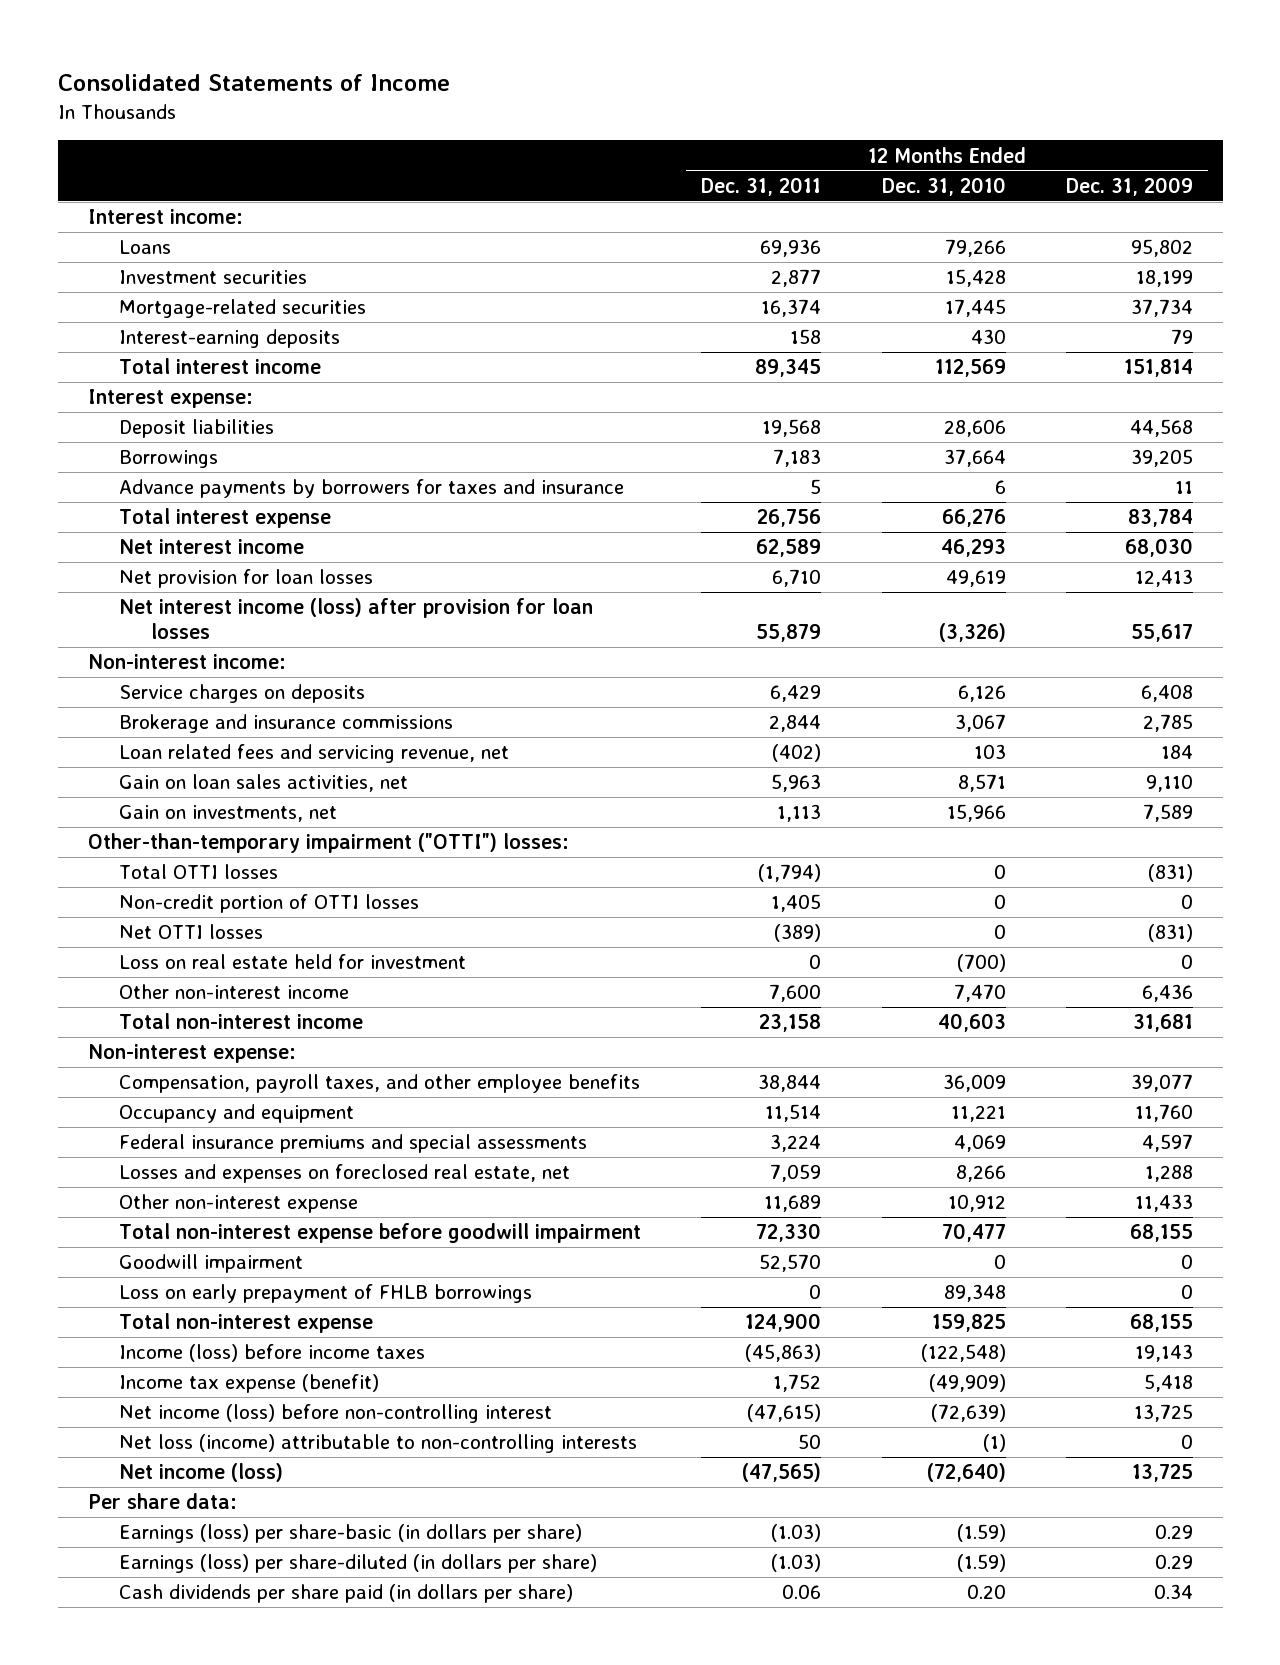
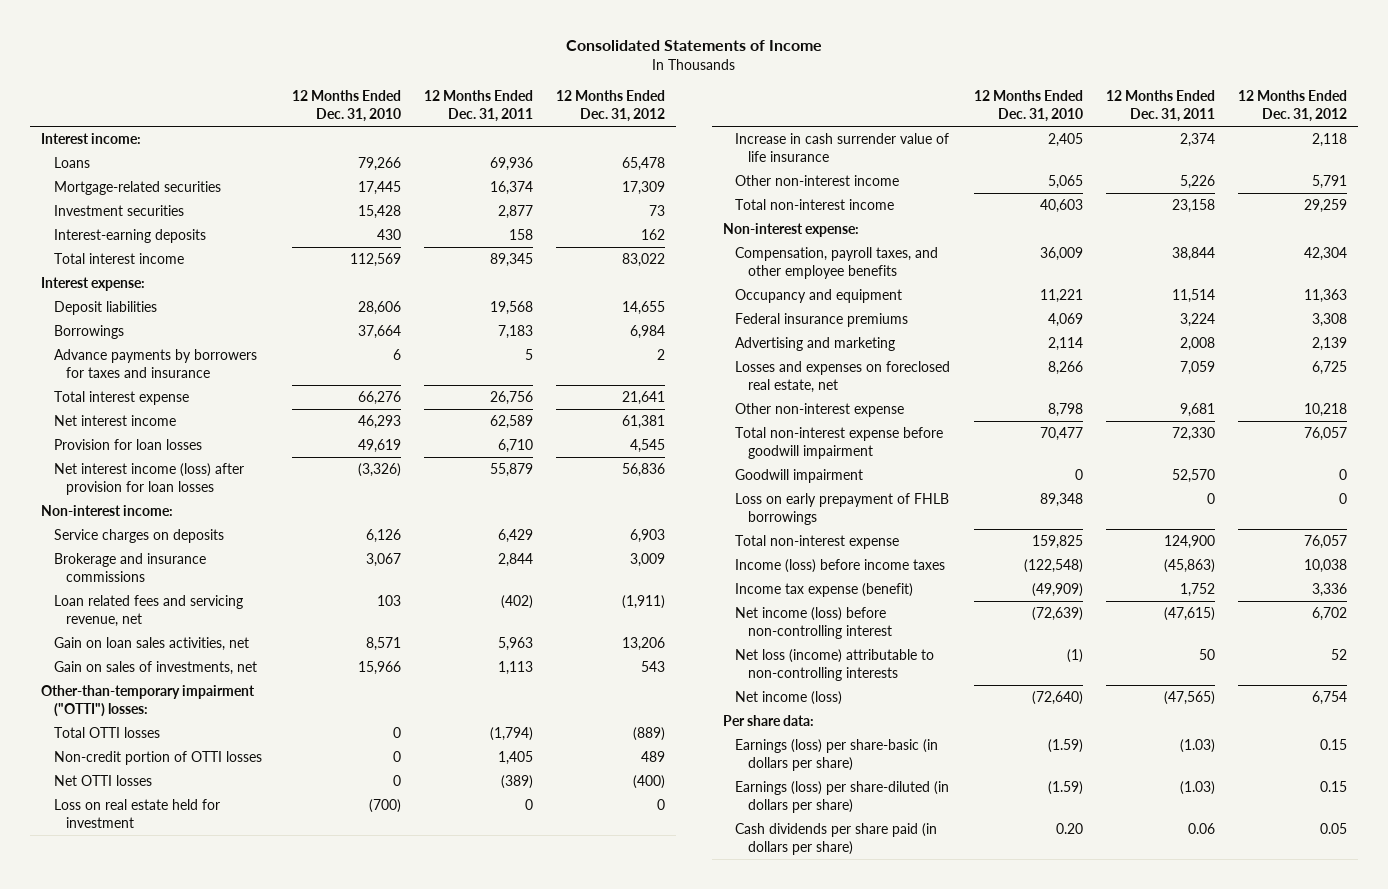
[1065,176,1193,196] Dec. 31, 2009 -> none
none -> [555,90,665,123] 12 Months Ended Dec. 31, 2012
[119,270,308,285] Investment securities -> [53,205,184,217] Investment securities
[119,569,374,589] Net provision for loan losses -> [53,439,202,451] Provision for loan losses
[119,805,338,823] Gain on investments, net -> [53,661,257,676] Gain on sales of investments, net
none -> [735,133,950,163] Increase in cash surrender value of life insurance
[769,984,822,1003] 7,600 -> [1179,175,1215,190] 5,226
[953,984,1006,1003] 7,470 -> [1047,175,1083,190] 5,065
[119,1134,588,1154] Federal insurance premiums and special assessments -> [735,313,909,328] Federal insurance premiums
none -> [735,337,896,352] Advertising and marketing
[764,1195,822,1213] 11,689 -> [1179,403,1215,418] 9,681
[947,1194,1006,1213] 10,912 -> [1047,403,1083,418] 8,798

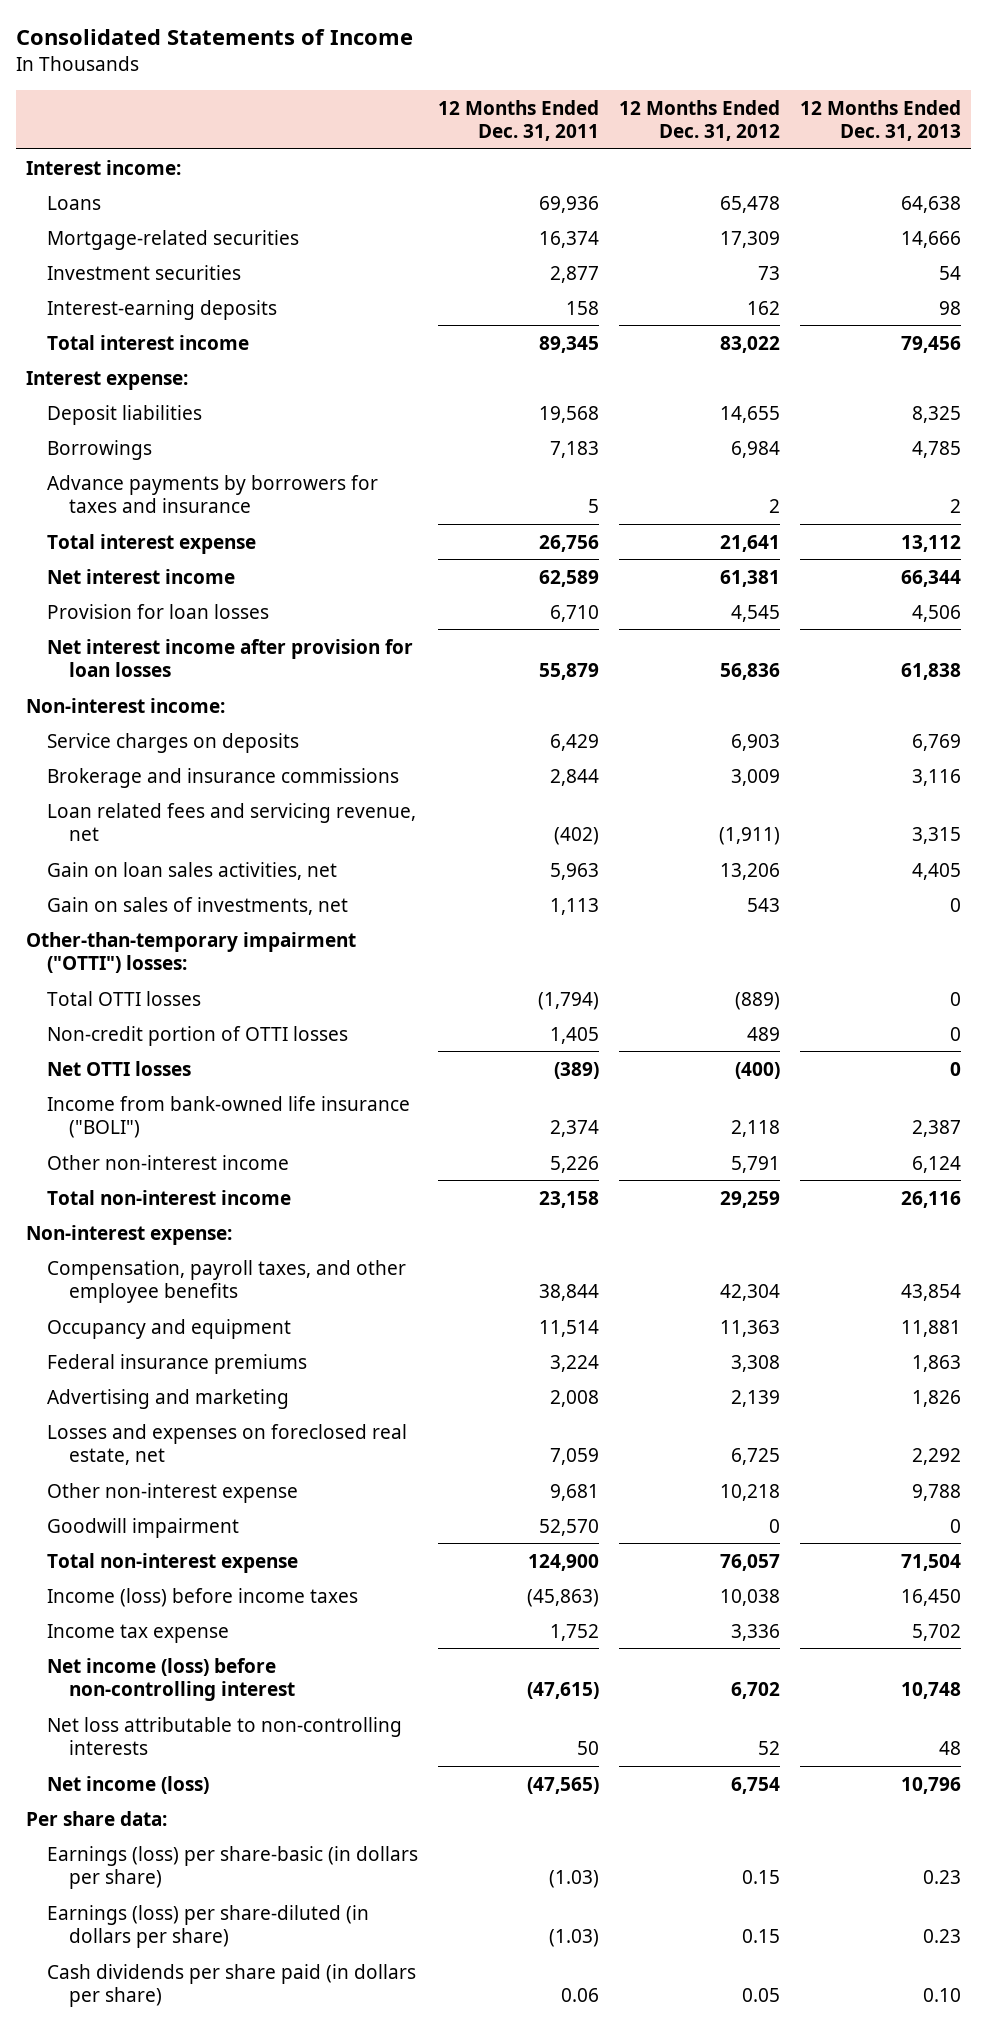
[291,90,401,123] 12 Months Ended Dec. 31, 2010 -> none
none -> [799,99,961,141] 12 Months Ended Dec. 31, 2013
[53,463,244,496] Net interest income (loss) after provision for loan losses -> [47,638,414,677] Net interest income after provision for loan losses
[53,799,220,829] Loss on real estate held for investment -> none
[735,133,950,163] Increase in cash surrender value of life insurance -> [47,1095,411,1138] Income from bank-owned life insurance ("BOLI")
[735,427,944,460] Total non-interest expense before goodwill impairment -> none
[735,493,950,526] Loss on early prepayment of FHLB borrowings -> none
[735,583,914,598] Income tax expense (benefit) -> [47,1623,230,1643] Income tax expense
[735,649,935,682] Net loss (income) attributable to non-controlling interests -> [47,1716,403,1755] Net loss attributable to non-controlling interests

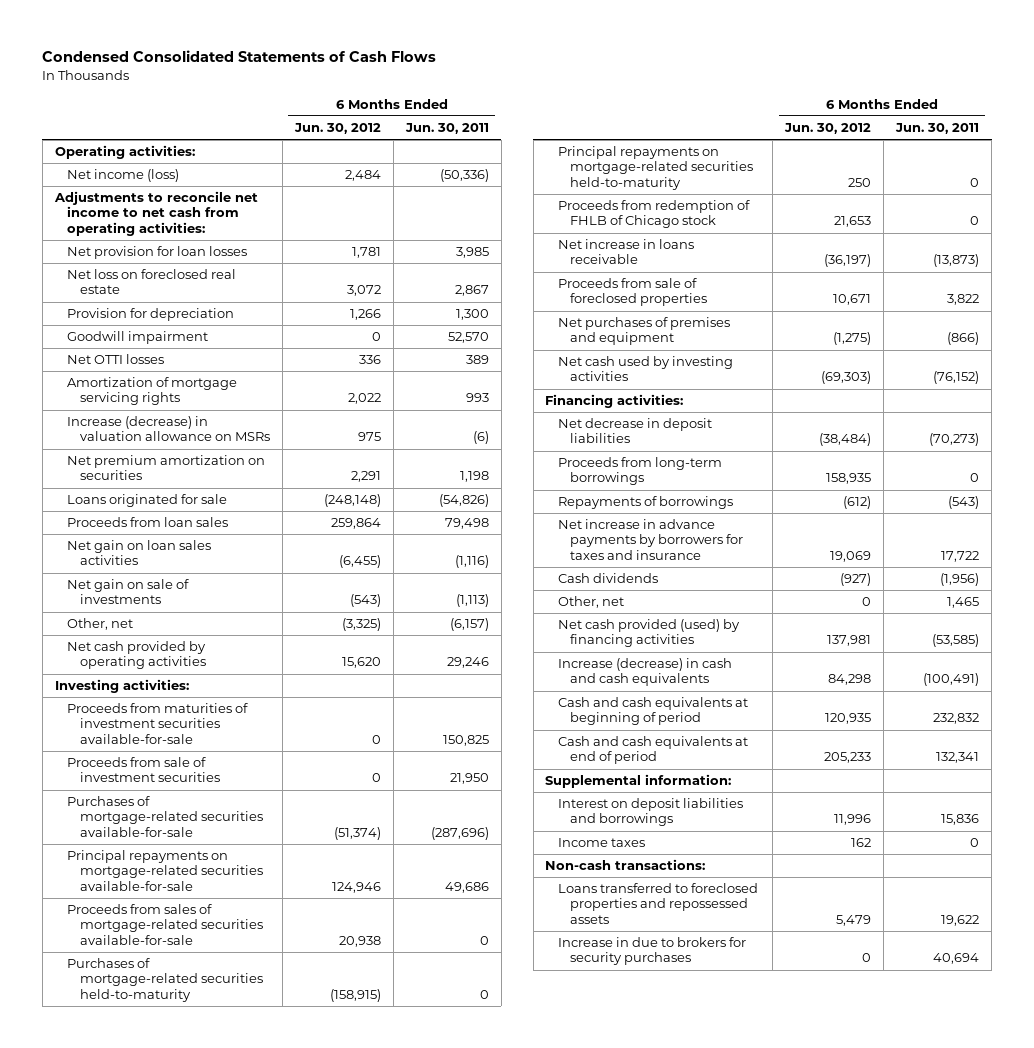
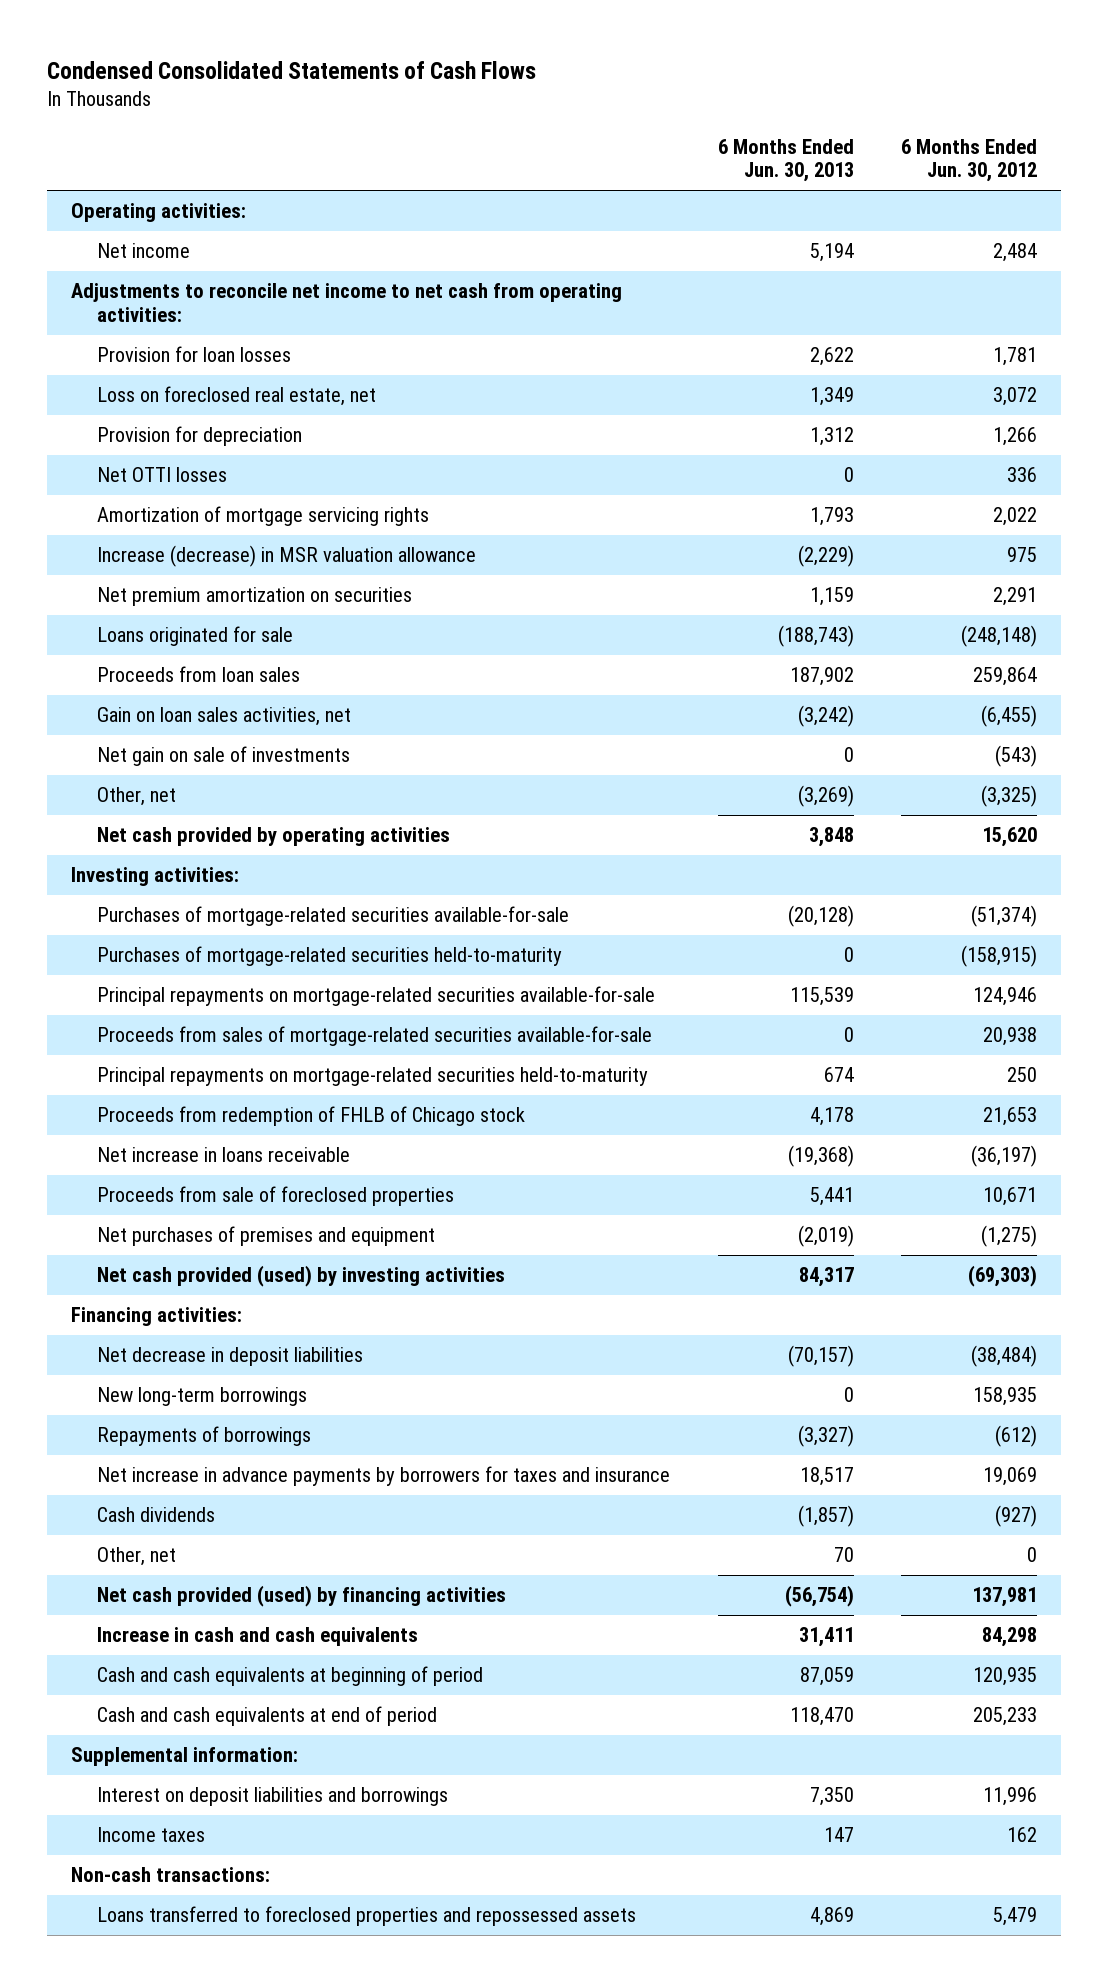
[404,122,489,134] Jun. 30, 2011 -> none
none -> [717,138,854,183] 6 Months Ended Jun. 30, 2013
[67,169,180,183] Net income (loss) -> [97,243,191,259] Net income
[67,246,248,260] Net provision for loan losses -> [97,346,292,363] Provision for loan losses
[67,269,237,295] Net loss on foreclosed real estate -> [97,386,377,407] Loss on foreclosed real estate, net
[67,331,209,345] Goodwill impairment -> none
[67,416,270,442] Increase (decrease) in valuation allowance on MSRs -> [97,545,477,568] Increase (decrease) in MSR valuation allowance
[67,540,212,566] Net gain on loan sales activities -> [97,707,352,727] Gain on loan sales activities, net
[67,703,249,744] Proceeds from maturities of investment securities available-for-sale -> none
[67,757,220,783] Proceeds from sale of investment securities -> none
[67,958,263,1002] Purchases of mortgage-related securities held-to-maturity -> [97,946,563,967] Purchases of mortgage-related securities held-to-maturity
[557,356,733,382] Net cash used by investing activities -> [97,1265,506,1288] Net cash provided (used) by investing activities
[557,457,722,486] Proceeds from long-term borrowings -> [97,1387,308,1407] New long-term borrowings
[557,658,732,687] Increase (decrease) in cash and cash equivalents -> [97,1627,419,1647] Increase in cash and cash equivalents
[557,937,746,966] Increase in due to brokers for security purchases -> none

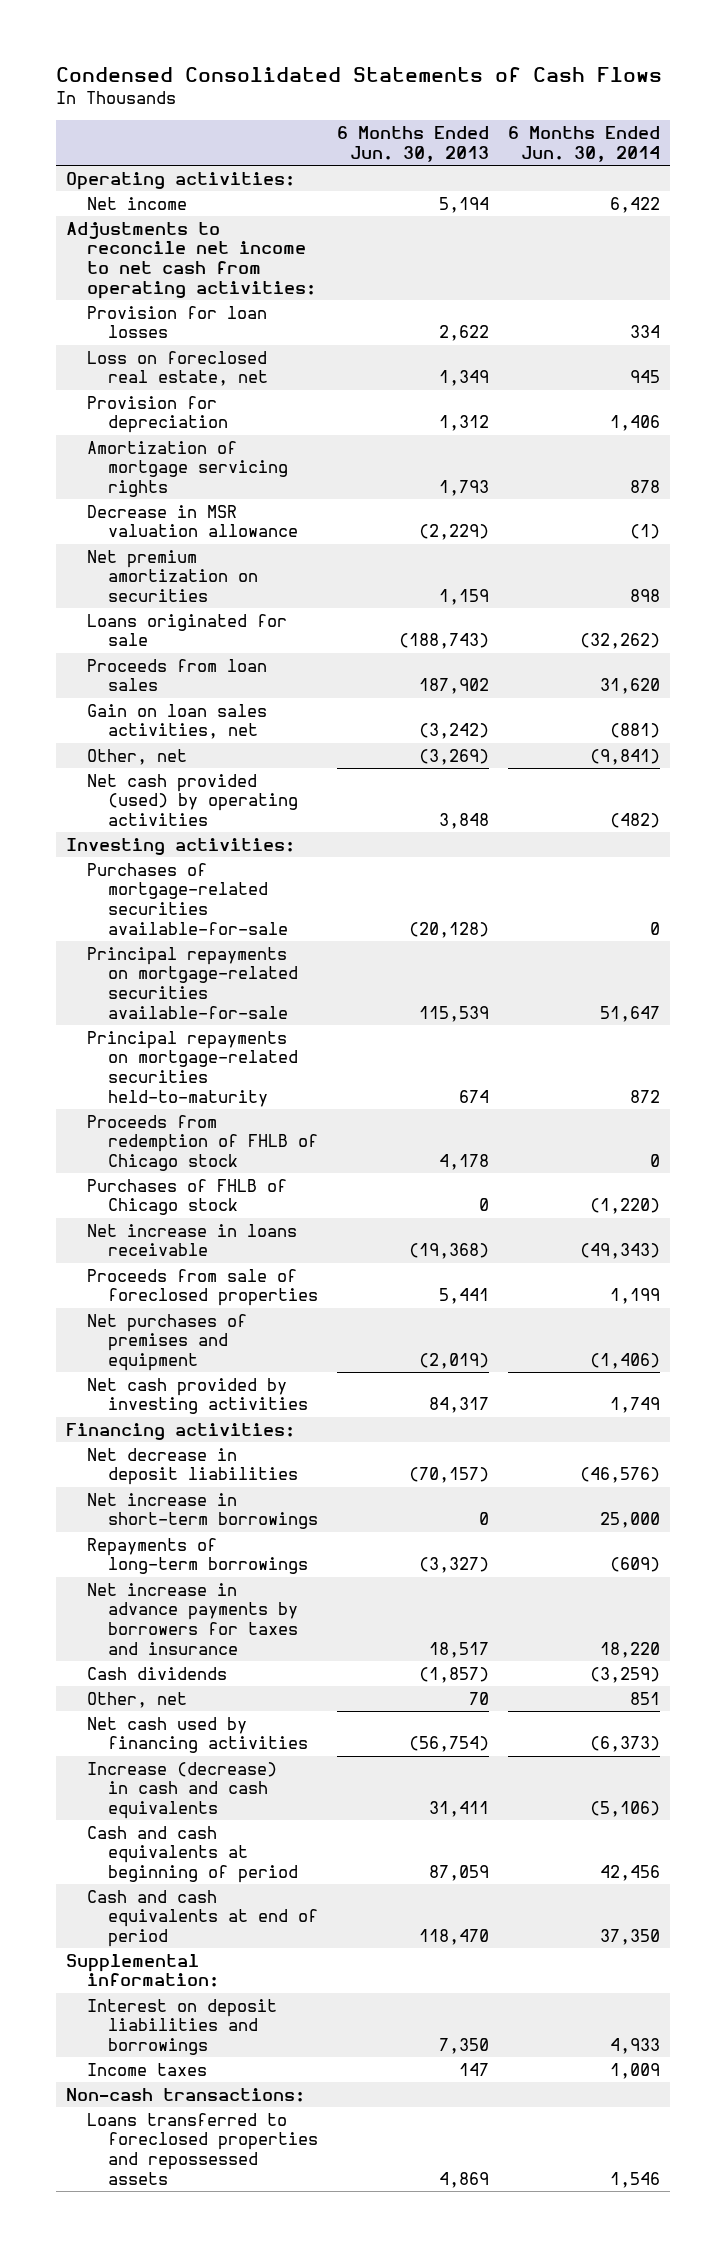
[901,138,1038,183] 6 Months Ended Jun. 30, 2012 -> none
none -> [508,126,661,162] 6 Months Ended Jun. 30, 2014
[97,467,228,483] Net OTTI losses -> none
[97,545,477,568] Increase (decrease) in MSR valuation allowance -> [86,504,298,538] Decrease in MSR valuation allowance
[97,746,351,767] Net gain on sale of investments -> none
[97,827,451,847] Net cash provided by operating activities -> [86,773,298,826] Net cash provided (used) by operating activities
[97,946,563,967] Purchases of mortgage-related securities held-to-maturity -> none
[97,1026,653,1047] Proceeds from sales of mortgage-related securities available-for-sale -> none
none -> [86,1178,287,1216] Purchases of FHLB of Chicago stock
[97,1265,506,1288] Net cash provided (used) by investing activities -> [86,1377,308,1415] Net cash provided by investing activities
[97,1387,308,1407] New long-term borrowings -> none
none -> [86,1492,318,1530] Net increase in short-term borrowings
[97,1426,312,1447] Repayments of borrowings -> [86,1537,308,1575] Repayments of long-term borrowings
[97,1585,507,1608] Net cash provided (used) by financing activities -> [86,1716,308,1754] Net cash used by financing activities
[97,1627,419,1647] Increase in cash and cash equivalents -> [86,1761,277,1819] Increase (decrease) in cash and cash equivalents

